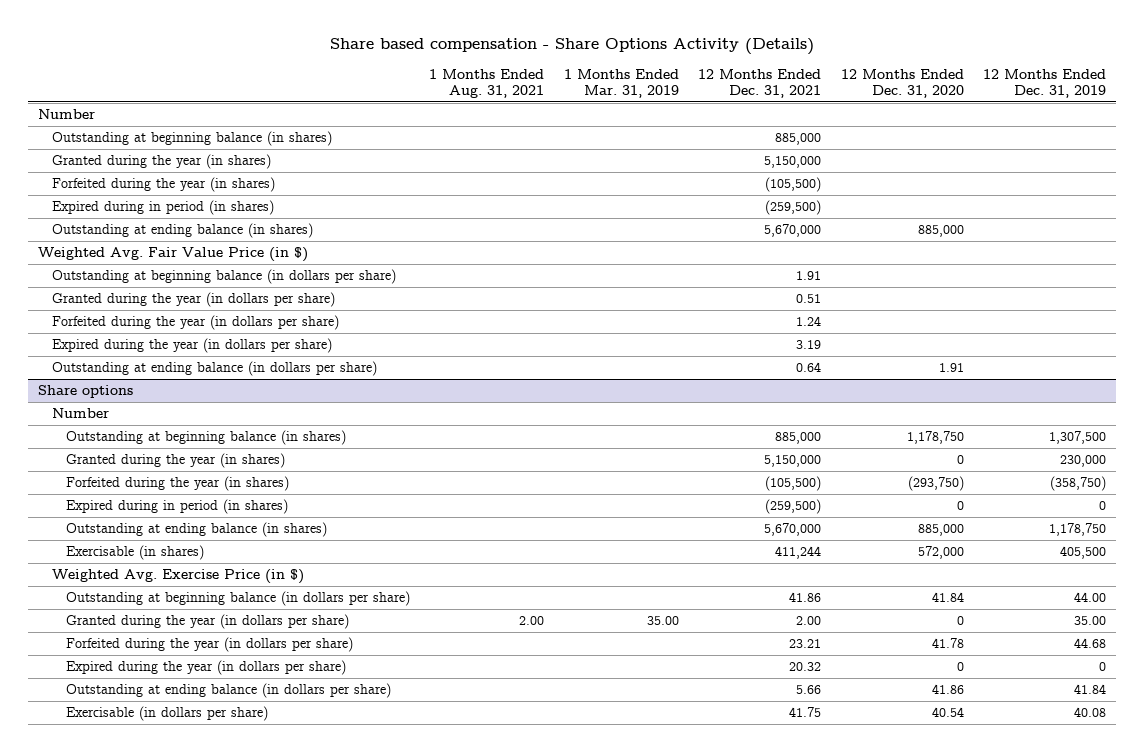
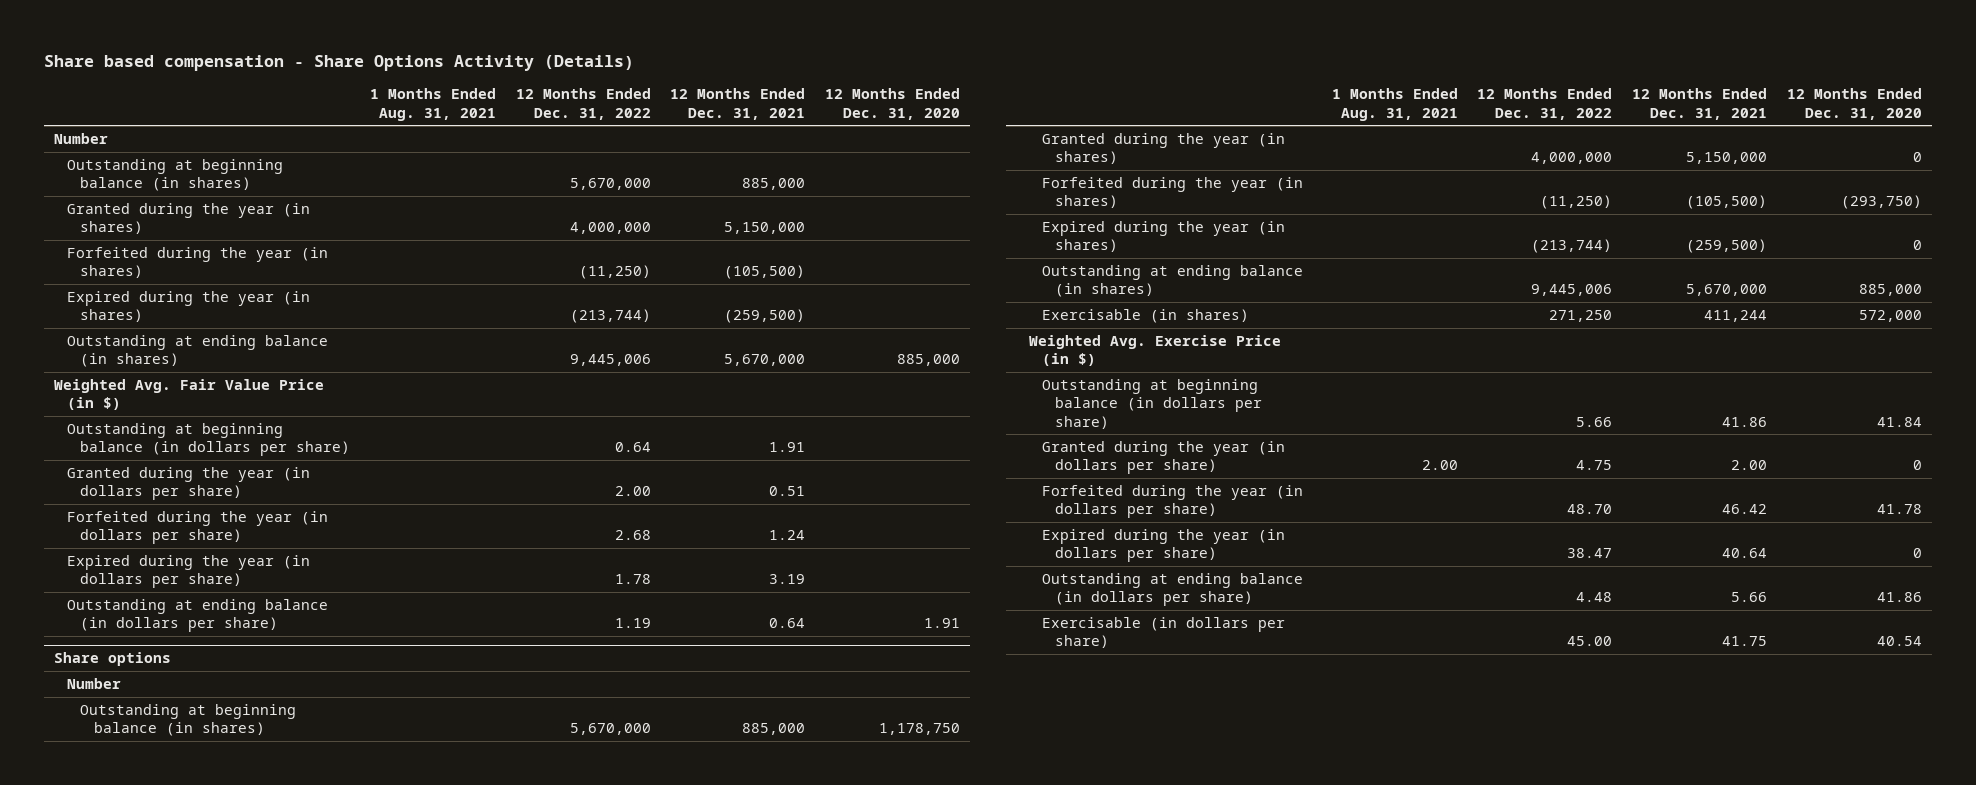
[563,68,679,98] 1 Months Ended Mar. 31, 2019 -> none
[983,68,1107,98] 12 Months Ended Dec. 31, 2019 -> none
none -> [515,88,651,120] 12 Months Ended Dec. 31, 2022
[51,200,274,216] Expired during in period (in shares) -> [67,291,311,323] Expired during the year (in shares)
[65,499,288,515] Expired during in period (in shares) -> [1042,221,1286,253] Expired during the year (in shares)
[789,639,822,649] 23.21 -> [1722,504,1768,515] 46.42
[789,662,822,672] 20.32 -> [1722,548,1768,559] 40.64

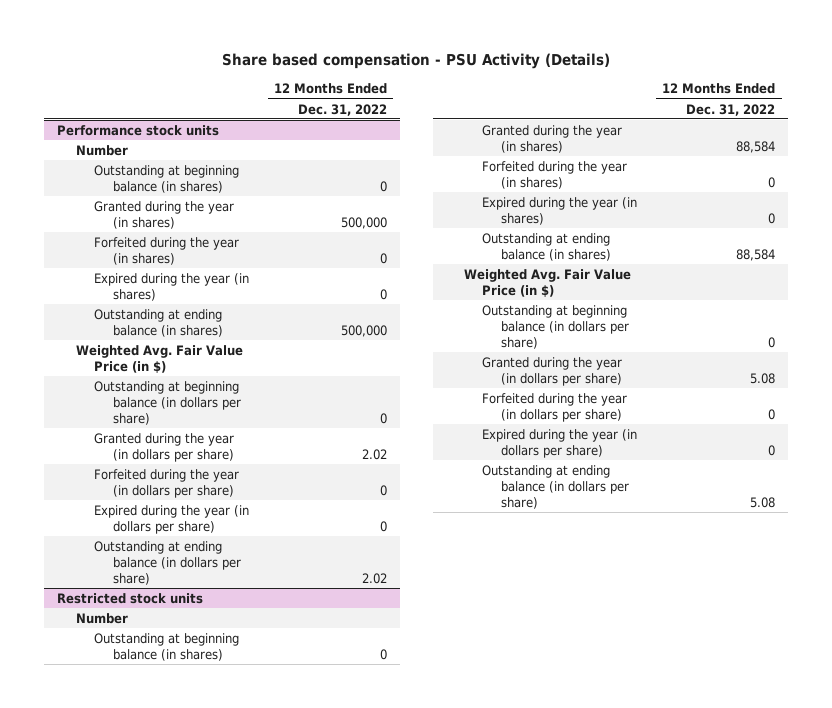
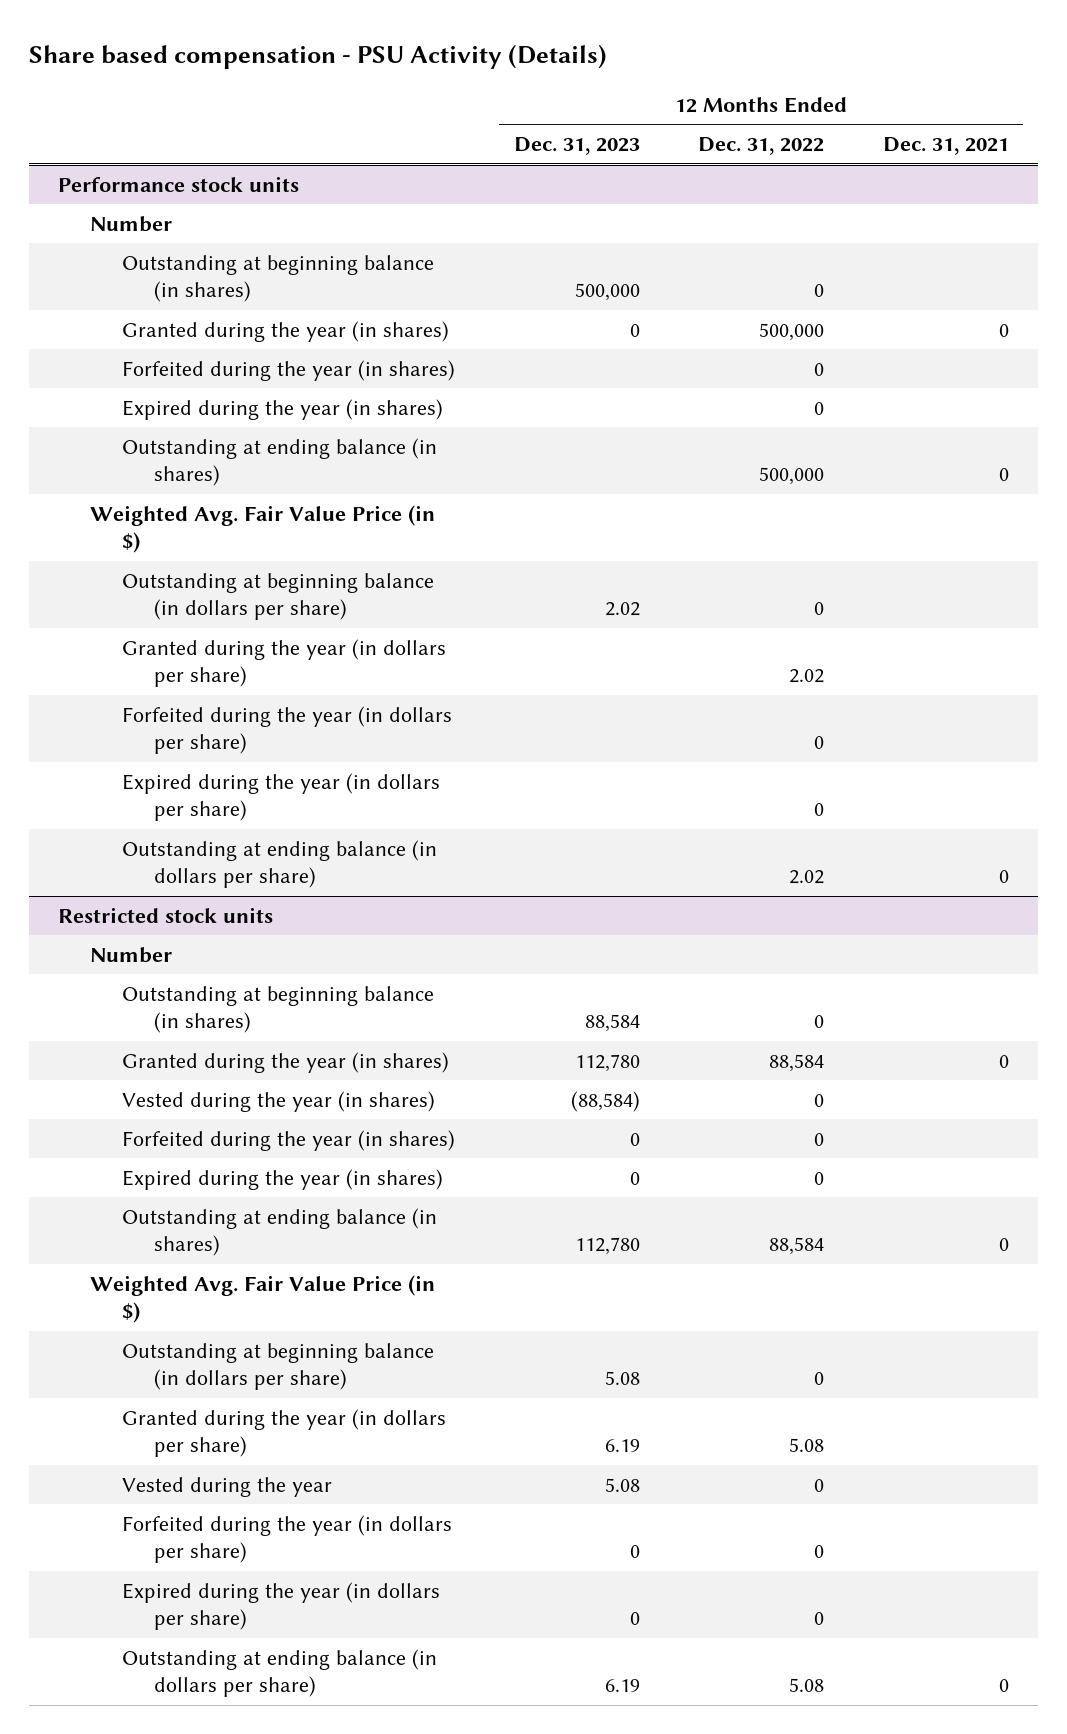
none -> [513,137,640,156] Dec. 31, 2023
none -> [882,137,1009,156] Dec. 31, 2021
none -> [121,1090,435,1112] Vested during the year (in shares)
none -> [121,1476,332,1497] Vested during the year

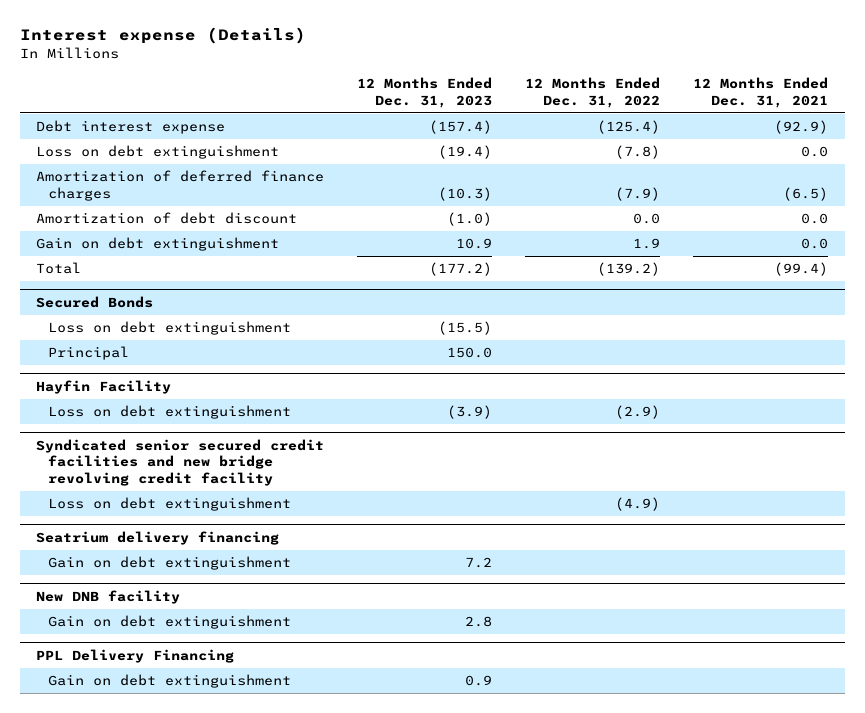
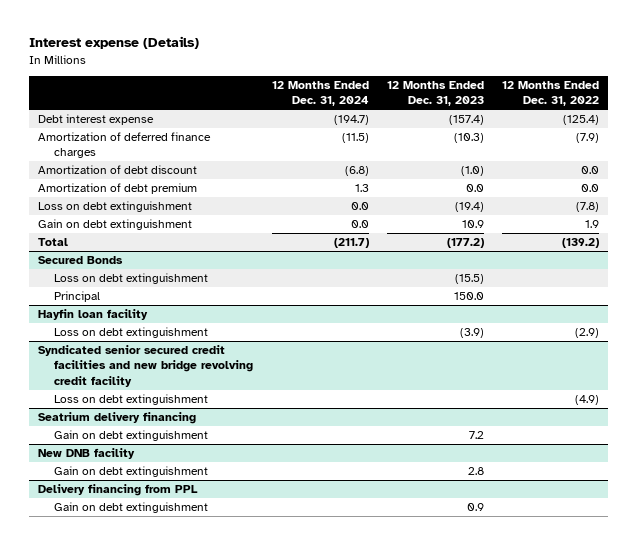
[693,77,829,108] 12 Months Ended Dec. 31, 2021 -> none
none -> [271,80,369,106] 12 Months Ended Dec. 31, 2024
none -> [37,183,197,195] Amortization of debt premium
[36,145,280,160] Loss on debt extinguishment -> [37,201,192,213] Loss on debt extinguishment
[36,379,172,394] Hayfin Facility -> [37,309,148,321] Hayfin loan facility
[36,648,235,663] PPL Delivery Financing -> [37,484,198,497] Delivery financing from PPL

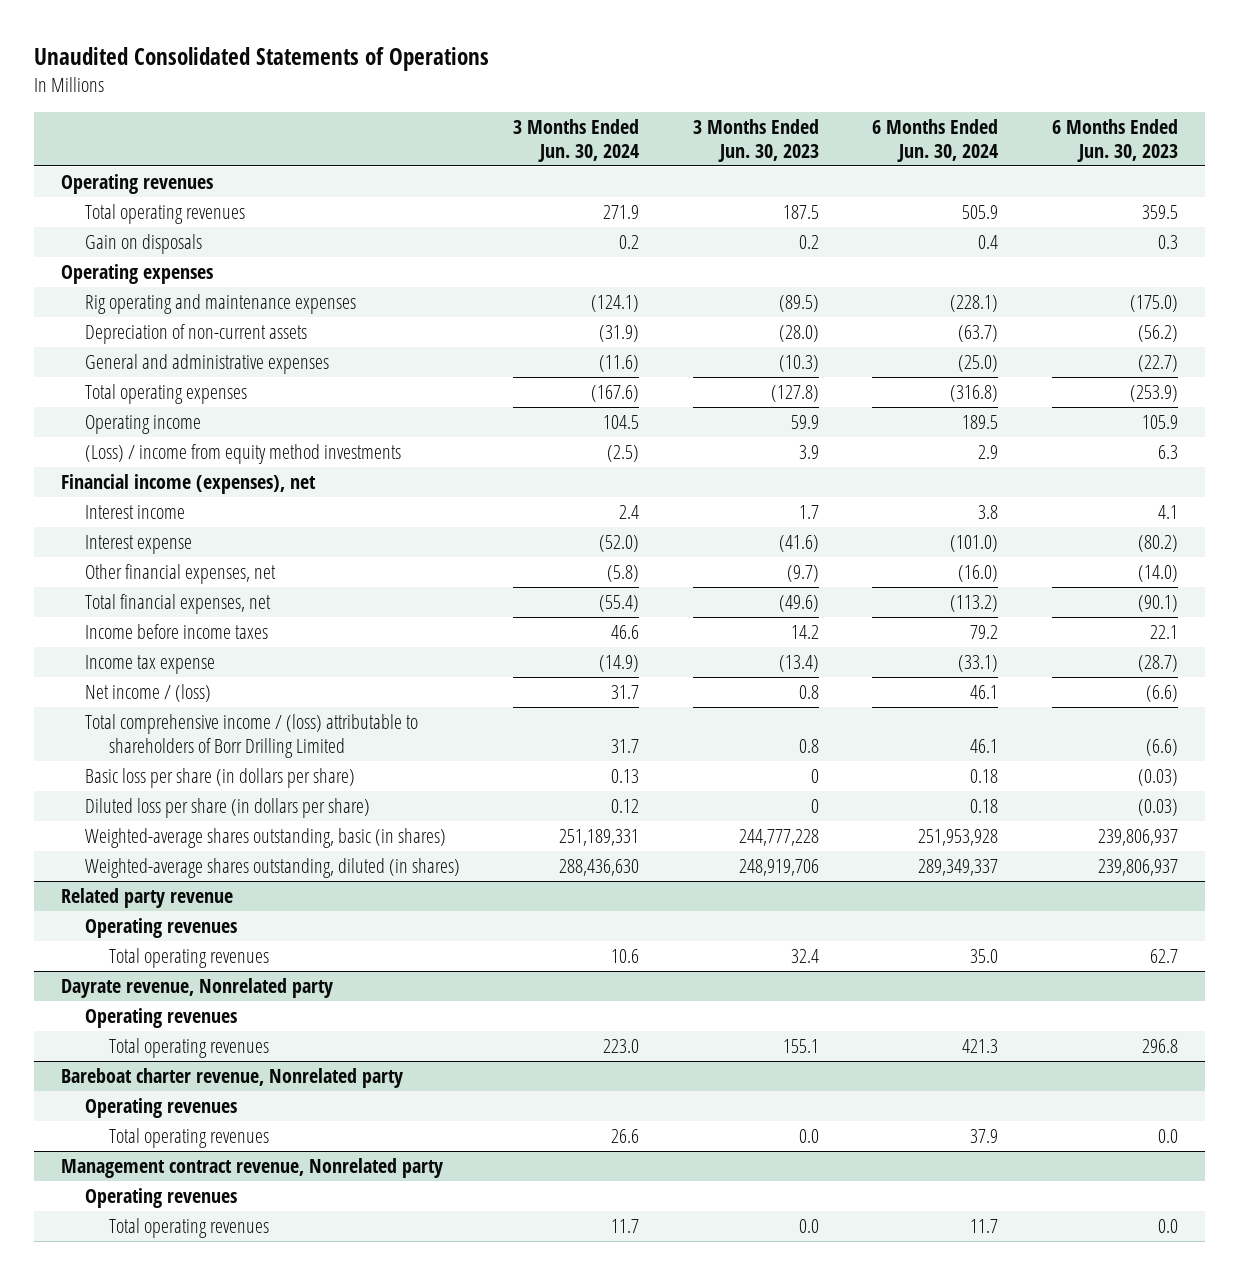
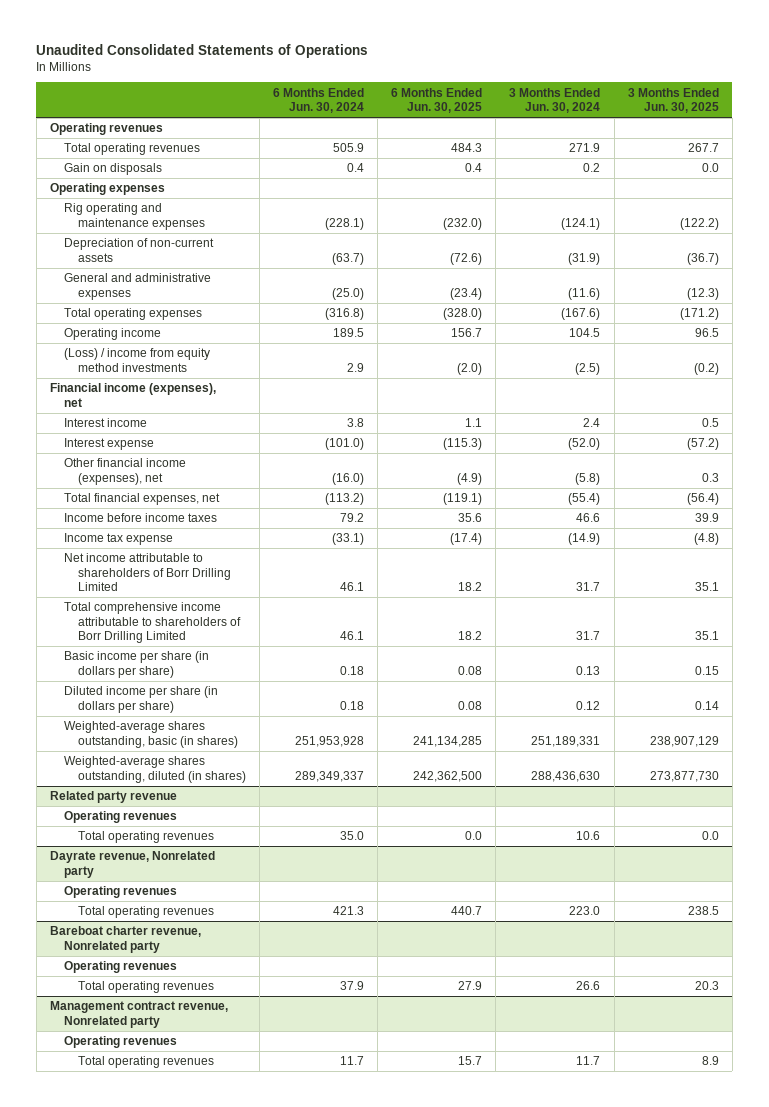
[692,118,819,162] 3 Months Ended Jun. 30, 2023 -> none
[1051,118,1178,162] 6 Months Ended Jun. 30, 2023 -> none
none -> [391,87,483,114] 6 Months Ended Jun. 30, 2025
none -> [627,87,719,114] 3 Months Ended Jun. 30, 2025
[84,564,276,585] Other financial expenses, net -> [63,458,186,485] Other financial income (expenses), net
[84,684,211,703] Net income / (loss) -> [63,553,231,592] Net income attributable to shareholders of Borr Drilling Limited
[84,714,418,759] Total comprehensive income / (loss) attributable to shareholders of Borr Drilling Limited -> [63,602,241,644] Total comprehensive income attributable to shareholders of Borr Drilling Limited
[84,768,355,789] Basic loss per share (in dollars per share) -> [63,651,209,678] Basic income per share (in dollars per share)
[84,798,370,819] Diluted loss per share (in dollars per share) -> [63,686,218,713] Diluted income per share (in dollars per share)

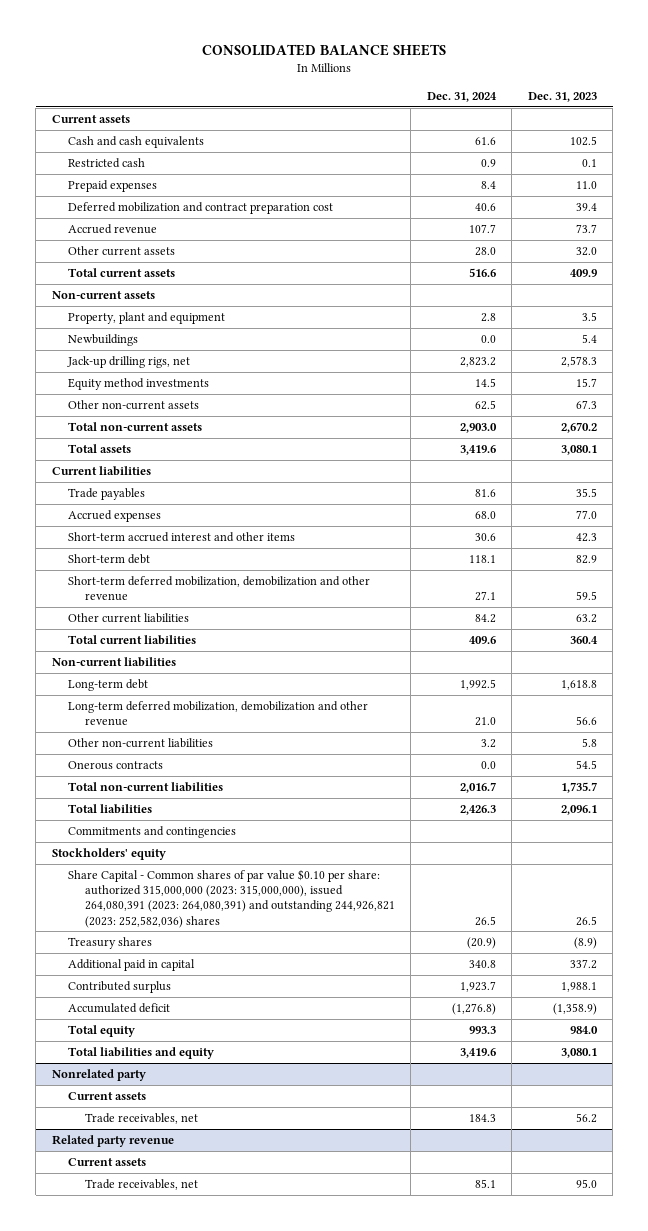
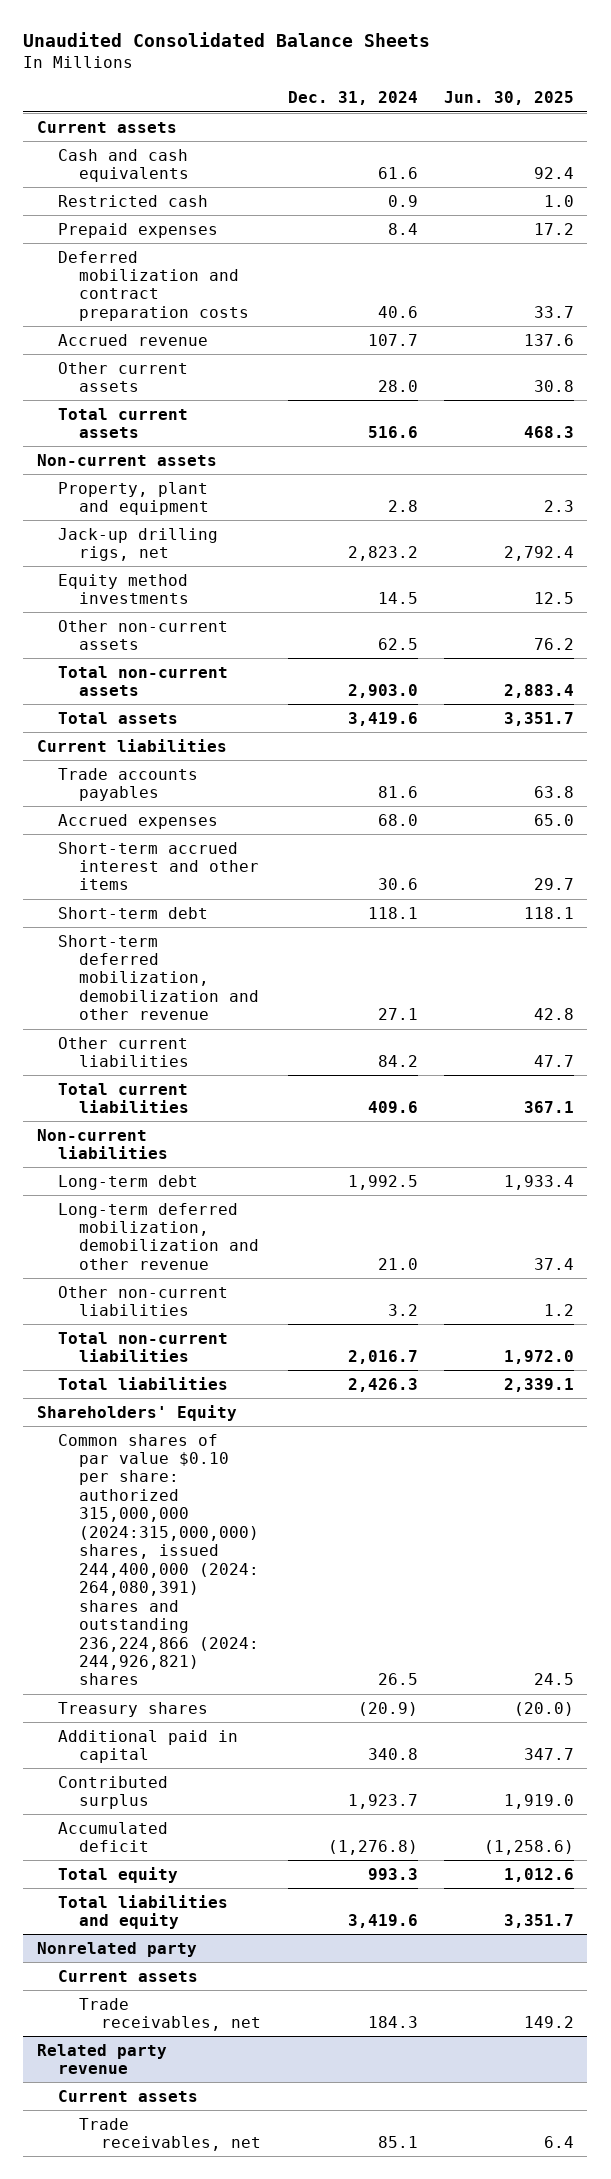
[202,44,447,57] CONSOLIDATED BALANCE SHEETS -> [23,32,431,48] Unaudited Consolidated Balance Sheets
[527,91,597,102] Dec. 31, 2023 -> none
none -> [444,91,575,106] Jun. 30, 2025
[68,201,334,214] Deferred mobilization and contract preparation cost -> [58,250,250,321] Deferred mobilization and contract preparation costs
[68,333,139,346] Newbuildings -> none
[68,487,146,500] Trade payables -> [58,767,199,802] Trade accounts payables
[68,760,164,770] Onerous contracts -> none
[68,825,237,838] Commitments and contingencies -> none
[51,847,166,860] Stockholders' equity -> [36,1404,237,1421] Shareholders' Equity
[68,868,395,928] Share Capital - Common shares of par value $0.10 per share: authorized 315,000,000 (2023: 315,000,000), issued 264,080,391 (2023: 264,080,391) and outstanding 244,926,821 (2023: 252,582,036) shares -> [58,1433,260,1686] Common shares of par value $0.10 per share: authorized 315,000,000 (2024:315,000,000) shares, issued 244,400,000 (2024: 264,080,391) shares and outstanding 236,224,866 (2024: 244,926,821) shares

